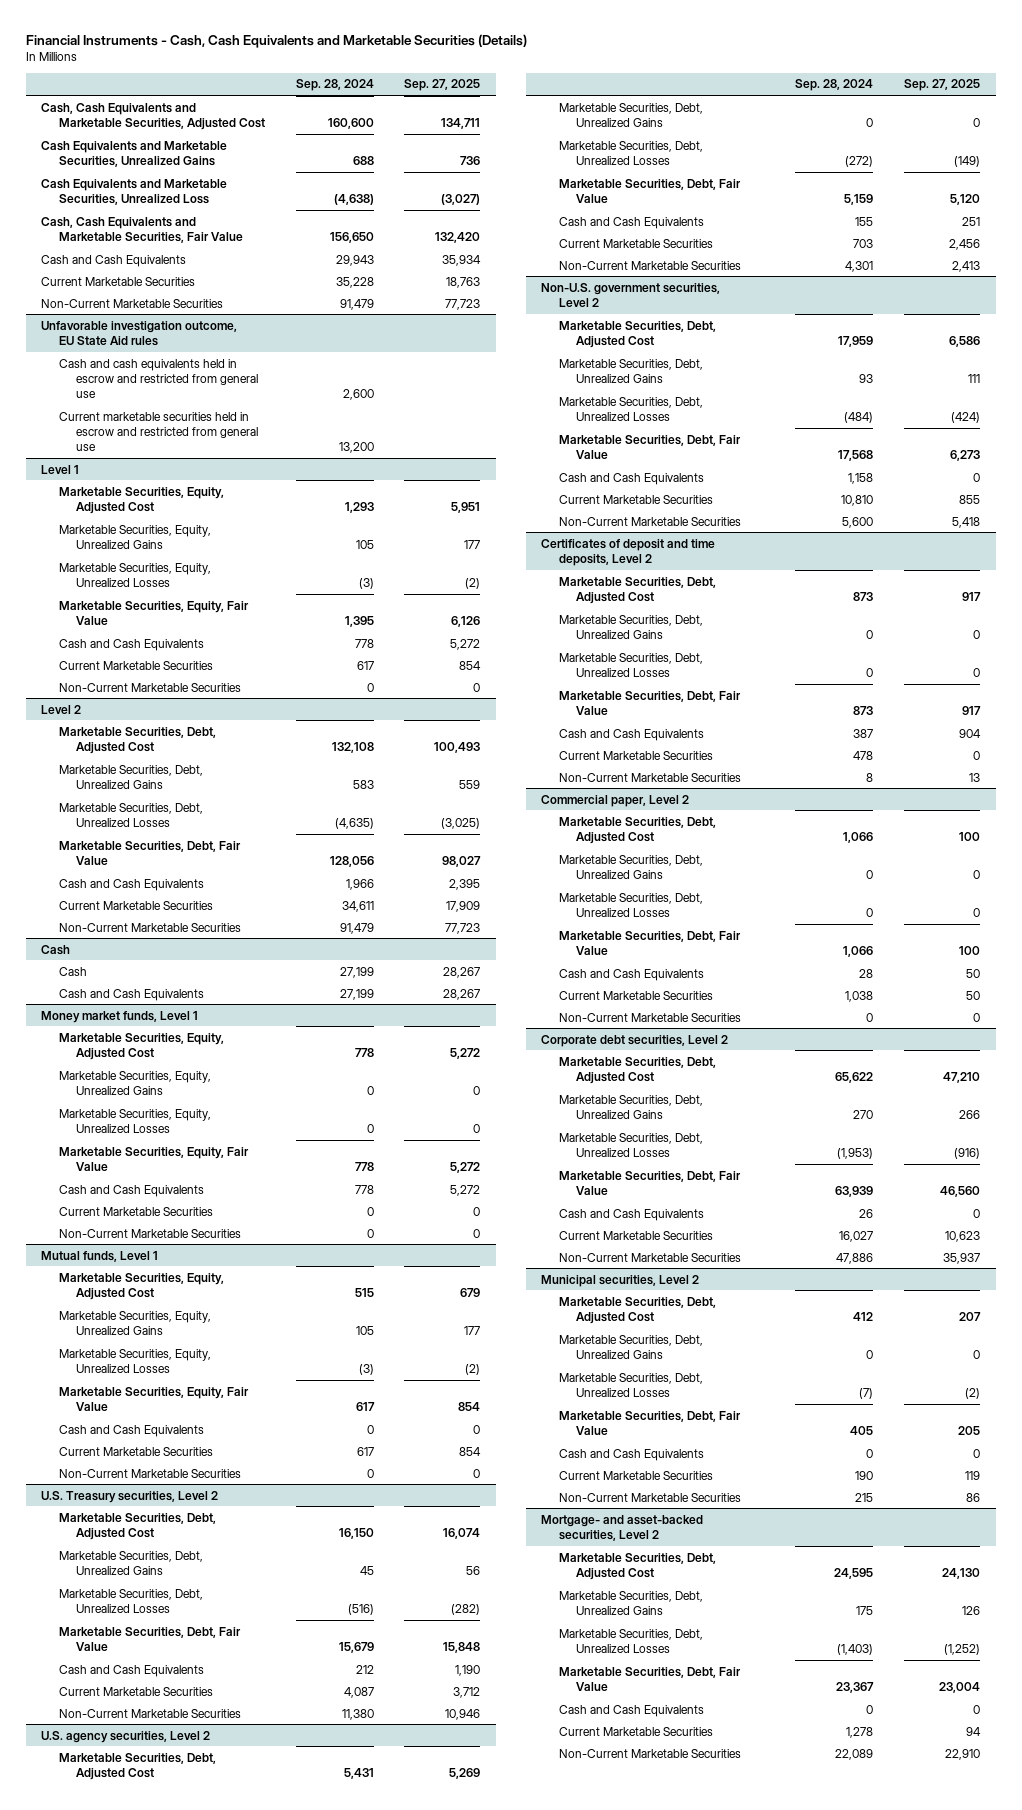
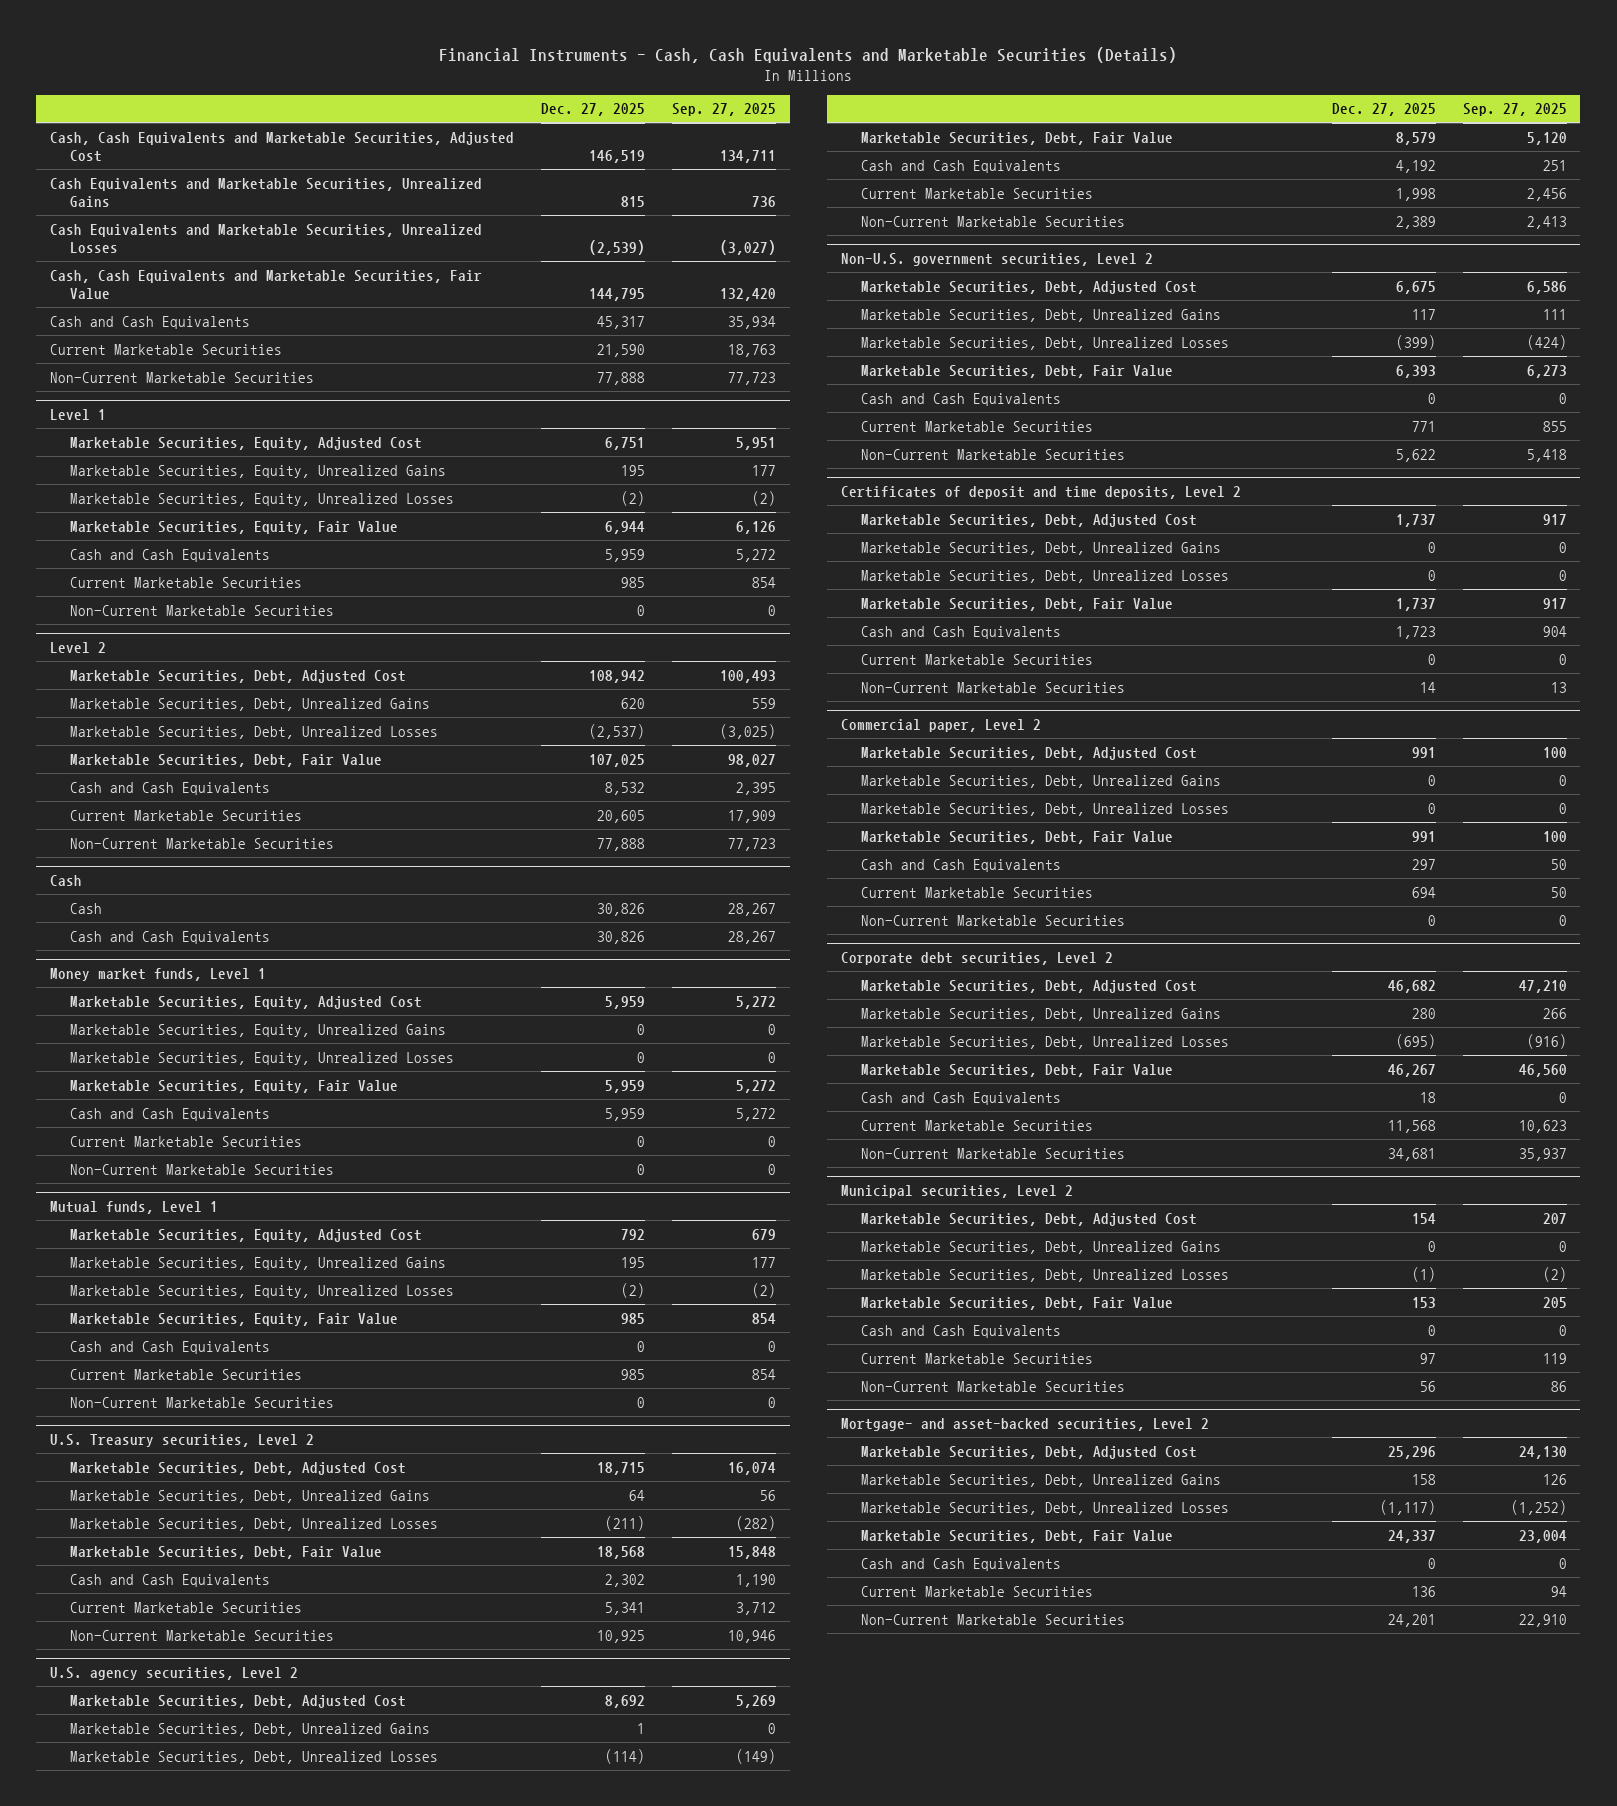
[295,79,374,92] Sep. 28, 2024 -> none
none -> [540,103,645,117] Dec. 27, 2025
[41,178,228,206] Cash Equivalents and Marketable Securities, Unrealized Loss -> [49,223,482,254] Cash Equivalents and Marketable Securities, Unrealized Losses
[41,320,238,347] Unfavorable investigation outcome, EU State Aid rules -> none
[58,358,259,399] Cash and cash equivalents held in escrow and restricted from general use -> none
[58,411,259,452] Current marketable securities held in escrow and restricted from general use -> none

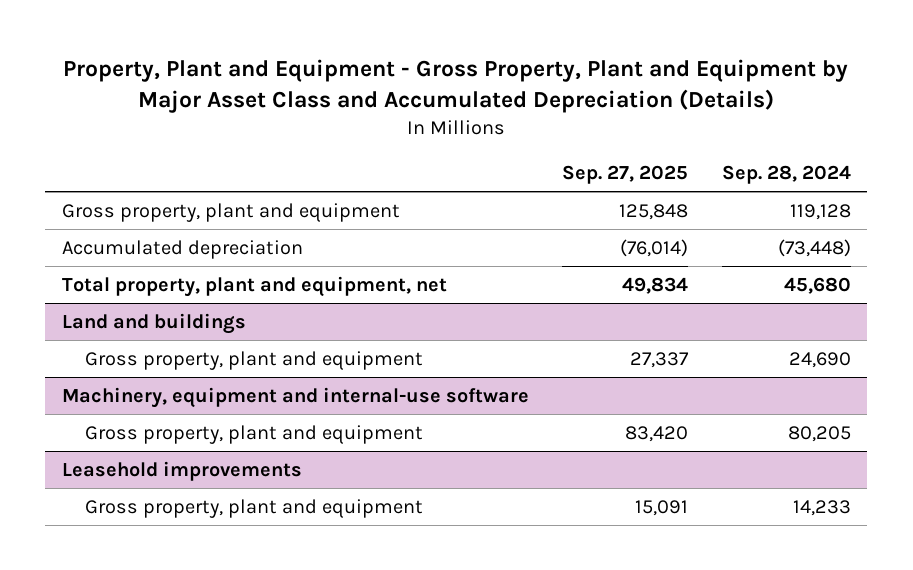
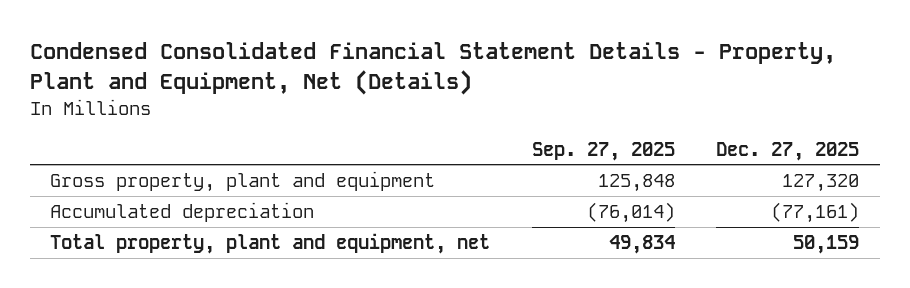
[63,59,849,114] Property, Plant and Equipment - Gross Property, Plant and Equipment by Major Asset Class and Accumulated Depreciation (Details) -> [29,42,836,95] Condensed Consolidated Financial Statement Details - Property, Plant and Equipment, Net (Details)
[721,164,851,184] Sep. 28, 2024 -> none
none -> [716,141,860,161] Dec. 27, 2025
[61,313,246,335] Land and buildings -> none
[85,351,424,371] Gross property, plant and equipment -> none
[61,387,529,409] Machinery, equipment and internal-use software -> none
[85,425,424,445] Gross property, plant and equipment -> none
[61,461,302,482] Leasehold improvements -> none
[85,499,424,519] Gross property, plant and equipment -> none

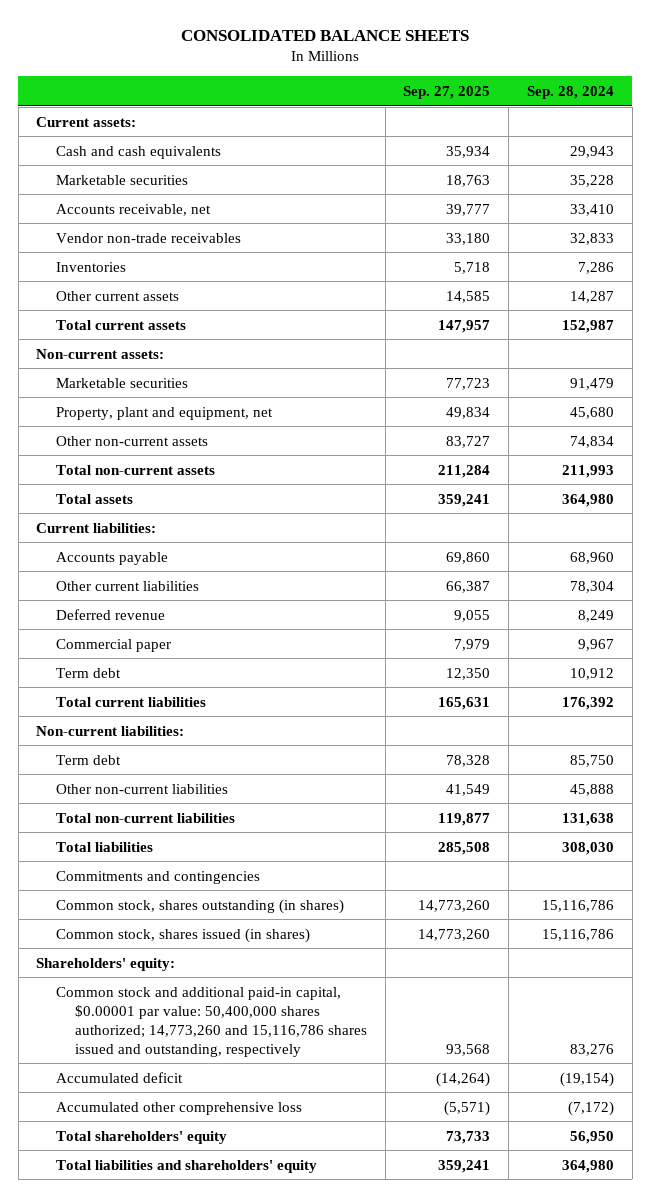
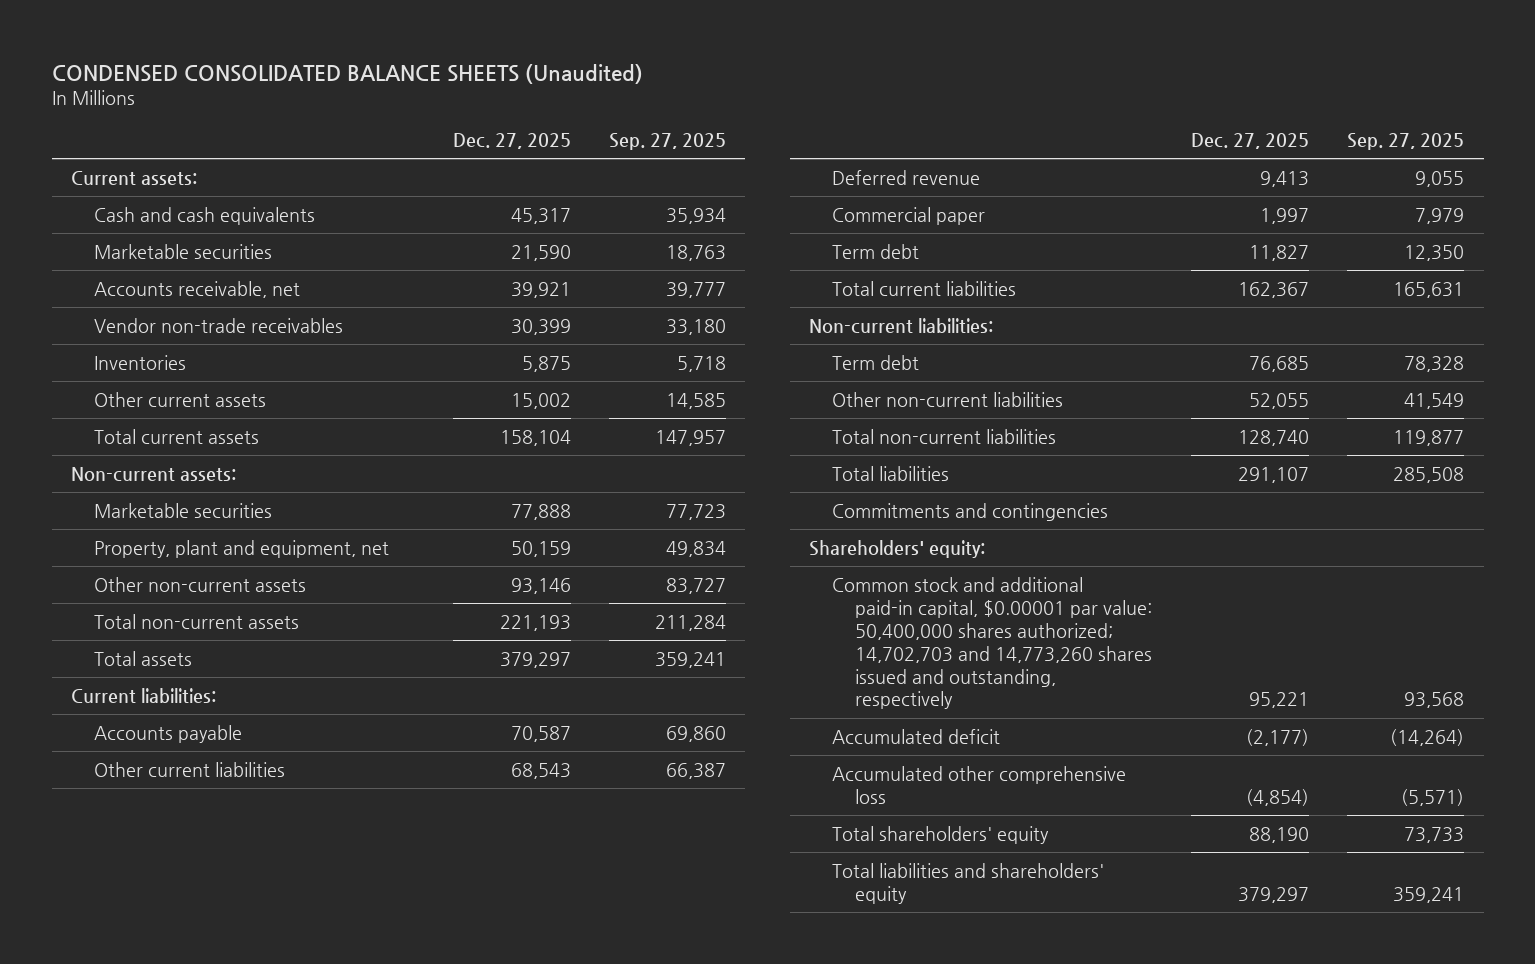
[181,30,470,42] CONSOLIDATED BALANCE SHEETS -> [51,63,643,84] CONDENSED CONSOLIDATED BALANCE SHEETS (Unaudited)
[526,85,614,99] Sep. 28, 2024 -> none
none -> [452,133,571,150] Dec. 27, 2025
[55,898,344,914] Common stock, shares outstanding (in shares) -> none
[55,927,310,943] Common stock, shares issued (in shares) -> none
[55,986,367,1057] Common stock and additional paid-in capital, $0.00001 par value: 50,400,000 shares authorized; 14,773,260 and 15,116,786 shares issued and outstanding, respectively -> [832,576,1153,710] Common stock and additional paid-in capital, $0.00001 par value: 50,400,000 shares authorized; 14,702,703 and 14,773,260 shares issued and outstanding, respectively

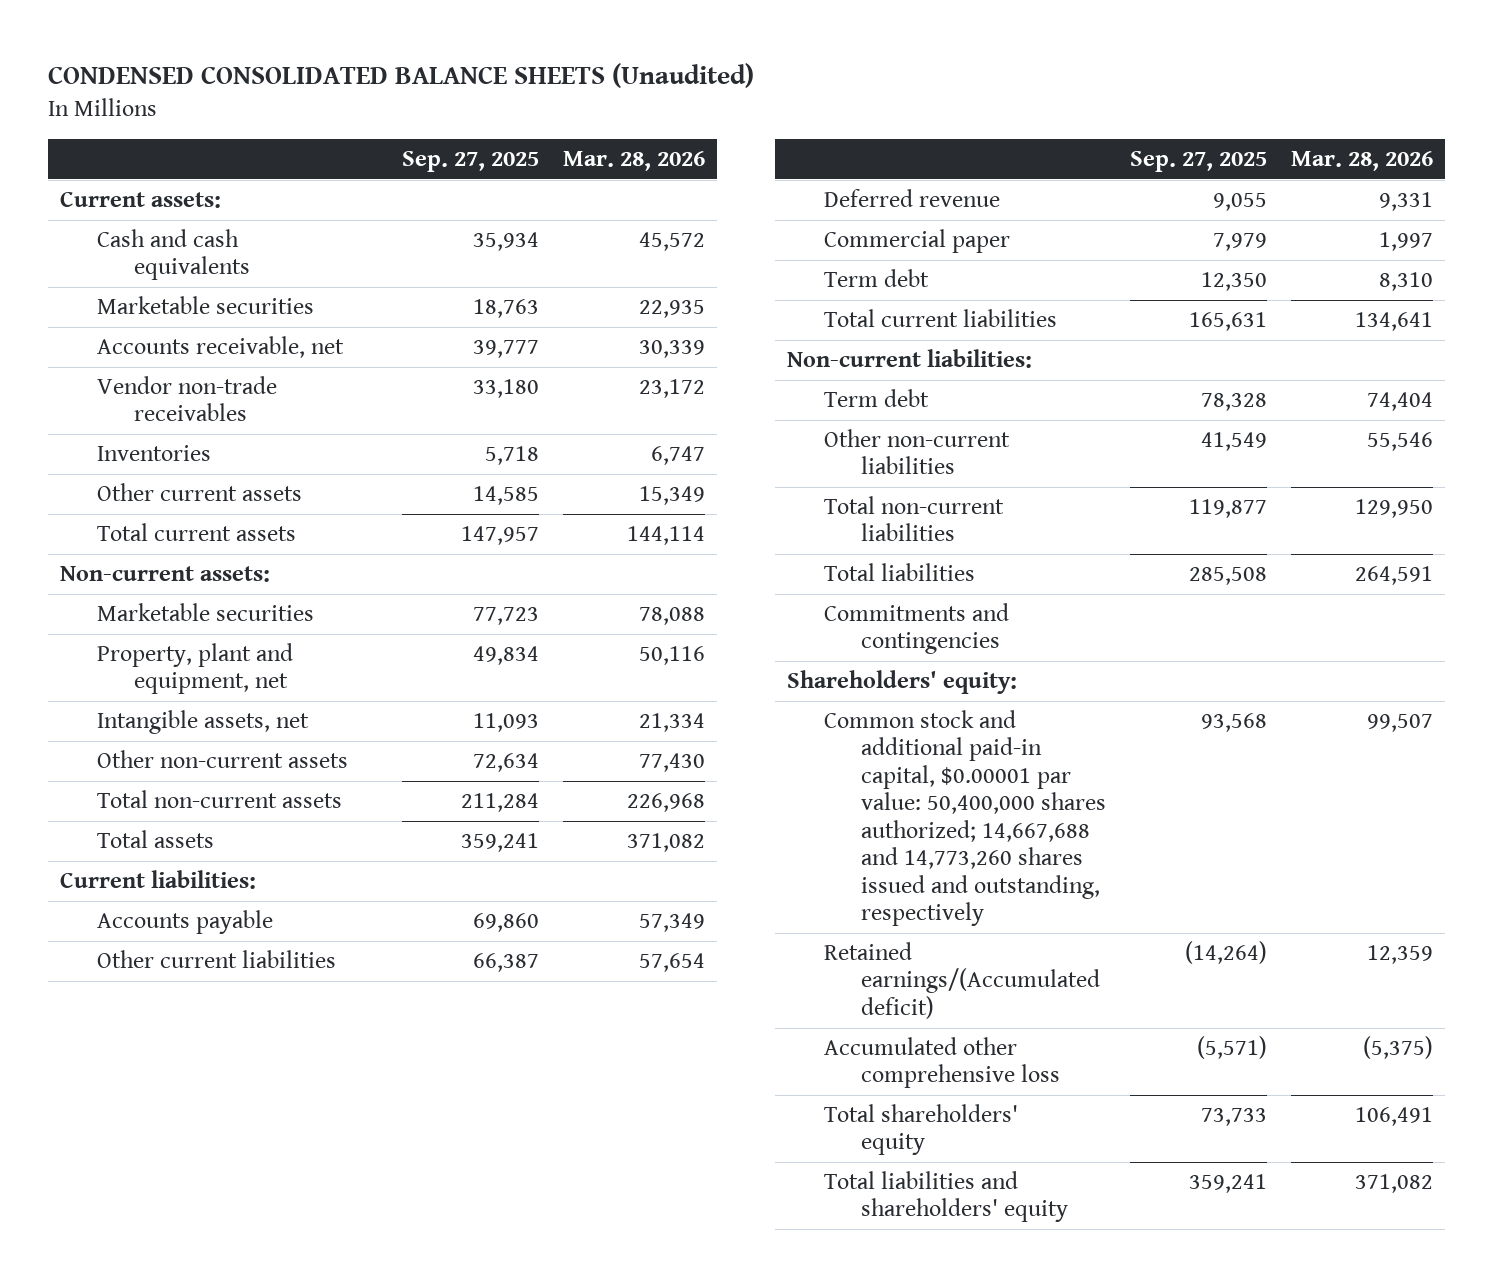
[452,133,571,150] Dec. 27, 2025 -> none
none -> [563,151,706,172] Mar. 28, 2026
none -> [96,710,309,735] Intangible assets, net
[666,577,727,594] 83,727 -> [473,753,540,773] 72,634
[832,576,1153,710] Common stock and additional paid-in capital, $0.00001 par value: 50,400,000 shares authorized; 14,702,703 and 14,773,260 shares issued and outstanding, respectively -> [824,710,1106,927] Common stock and additional paid-in capital, $0.00001 par value: 50,400,000 shares authorized; 14,667,688 and 14,773,260 shares issued and outstanding, respectively
[832,728,1001,744] Accumulated deficit -> [824,942,1100,1019] Retained earnings/(Accumulated deficit)

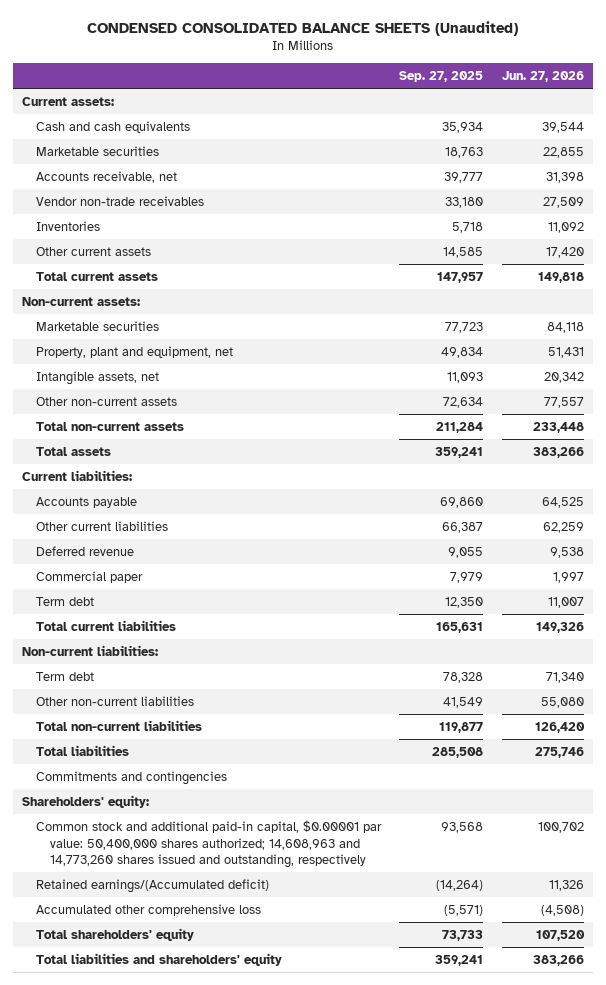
[563,151,706,172] Mar. 28, 2026 -> none
none -> [501,71,584,83] Jun. 27, 2026
[824,710,1106,927] Common stock and additional paid-in capital, $0.00001 par value: 50,400,000 shares authorized; 14,667,688 and 14,773,260 shares issued and outstanding, respectively -> [35,819,382,869] Common stock and additional paid-in capital, $0.00001 par value: 50,400,000 shares authorized; 14,608,963 and 14,773,260 shares issued and outstanding, respectively

